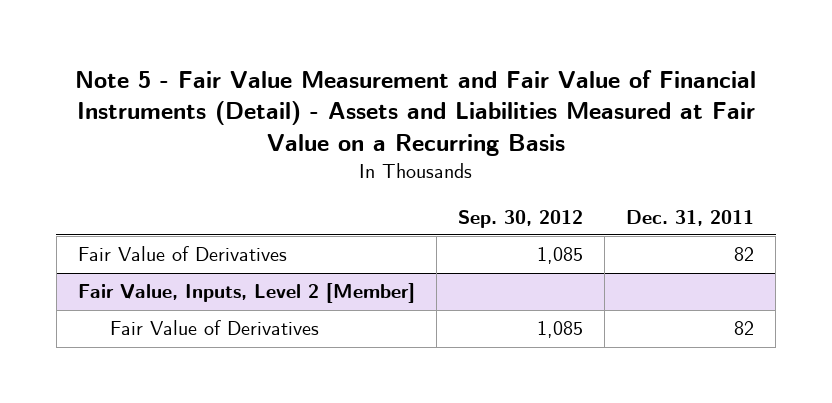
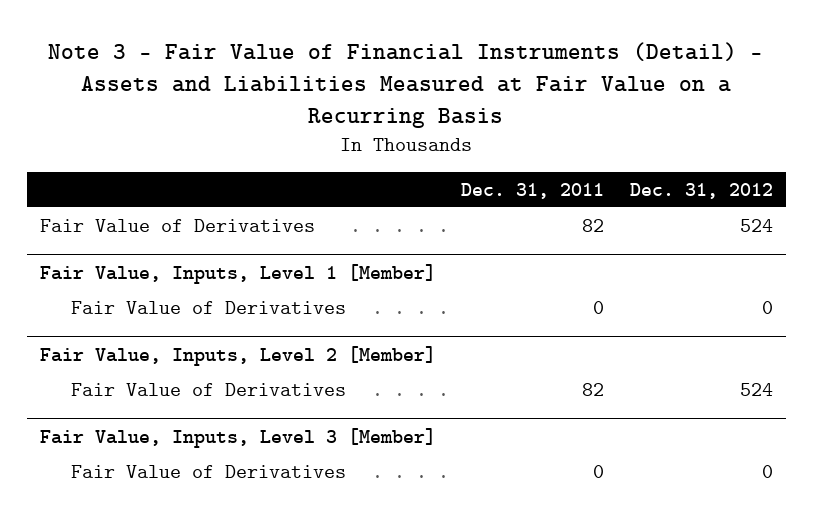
[75,69,757,156] Note 5 - Fair Value Measurement and Fair Value of Financial Instruments (Detail) - Assets and Liabilities Measured at Fair Value on a Recurring Basis -> [48,42,764,129] Note 3 - Fair Value of Financial Instruments (Detail) - Assets and Liabilities Measured at Fair Value on a Recurring Basis
[458,209,584,228] Sep. 30, 2012 -> none
none -> [629,182,773,199] Dec. 31, 2012
none -> [39,263,436,284] Fair Value, Inputs, Level 1 [Member]
none -> [71,300,347,314] Fair Value of Derivatives
none -> [39,427,436,448] Fair Value, Inputs, Level 3 [Member]
none -> [71,464,347,478] Fair Value of Derivatives

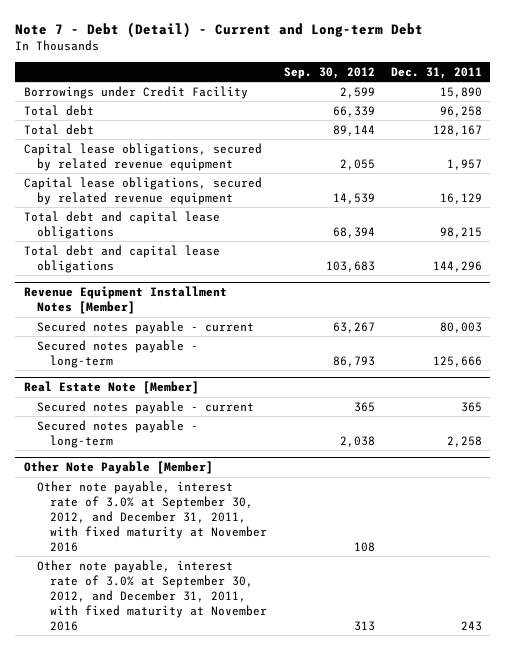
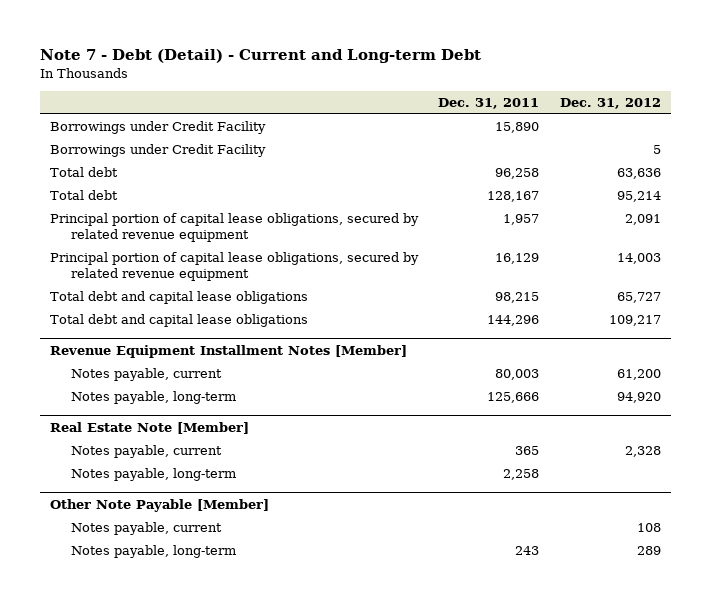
[283,66,375,79] Sep. 30, 2012 -> none
none -> [560,98,662,110] Dec. 31, 2012
none -> [49,144,266,158] Borrowings under Credit Facility
[23,142,262,171] Capital lease obligations, secured by related revenue equipment -> [49,213,419,243] Principal portion of capital lease obligations, secured by related revenue equipment
[23,176,262,205] Capital lease obligations, secured by related revenue equipment -> [49,252,419,282] Principal portion of capital lease obligations, secured by related revenue equipment
[37,320,255,334] Secured notes payable - current -> [70,368,222,382] Notes payable, current
[37,339,199,368] Secured notes payable - long-term -> [70,391,236,405] Notes payable, long-term
[37,400,255,414] Secured notes payable - current -> [70,445,222,459] Notes payable, current
[37,419,199,448] Secured notes payable - long-term -> [70,468,236,482] Notes payable, long-term
[37,480,268,552] Other note payable, interest rate of 3.0% at September 30, 2012, and December 31, 2011, with fixed maturity at November 2016 -> none
none -> [70,522,222,536] Notes payable, current
[37,559,268,631] Other note payable, interest rate of 3.0% at September 30, 2012, and December 31, 2011, with fixed maturity at November 2016 -> [70,545,236,559] Notes payable, long-term

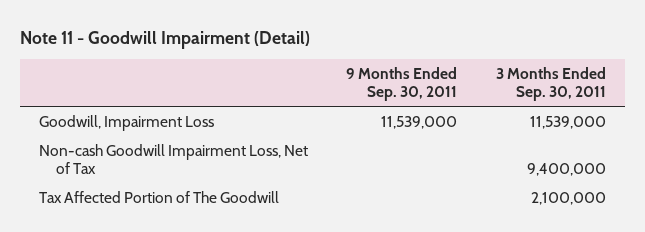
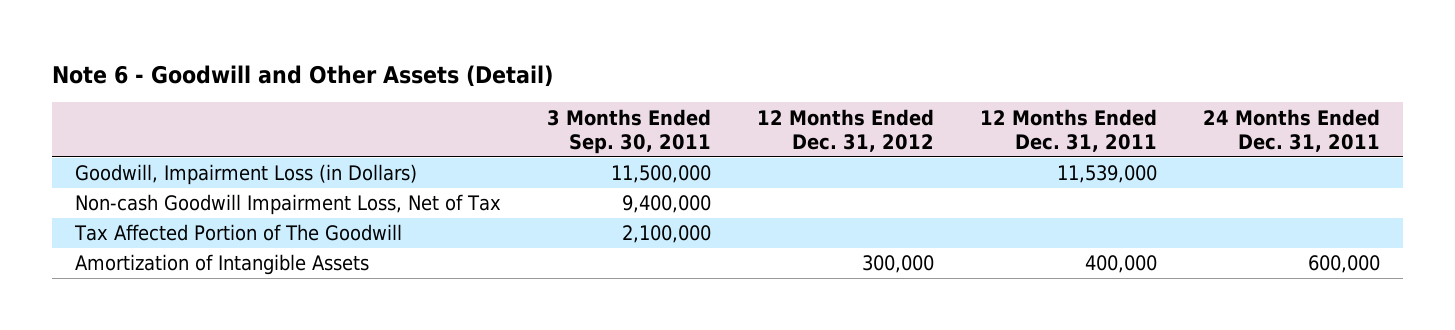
[19,30,310,49] Note 11 - Goodwill Impairment (Detail) -> [52,64,554,87] Note 6 - Goodwill and Other Assets (Detail)
[346,67,458,102] 9 Months Ended Sep. 30, 2011 -> none
none -> [756,108,934,152] 12 Months Ended Dec. 31, 2012
none -> [979,108,1157,152] 12 Months Ended Dec. 31, 2011
none -> [1202,108,1380,152] 24 Months Ended Dec. 31, 2011
[39,114,215,131] Goodwill, Impairment Loss -> [75,164,418,186] Goodwill, Impairment Loss (in Dollars)
[529,115,606,129] 11,539,000 -> [611,165,712,184] 11,500,000
none -> [75,254,370,276] Amortization of Intangible Assets

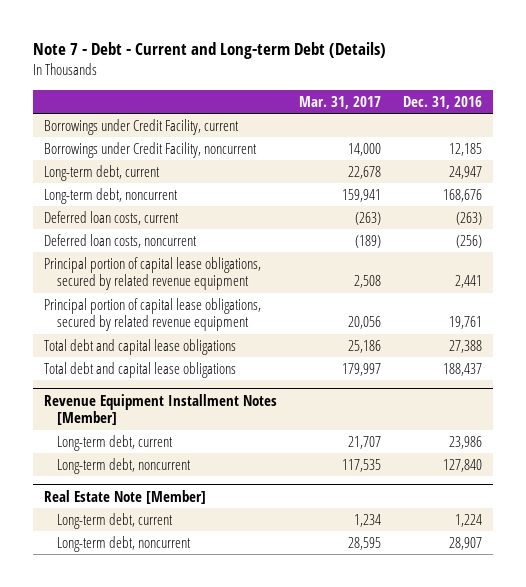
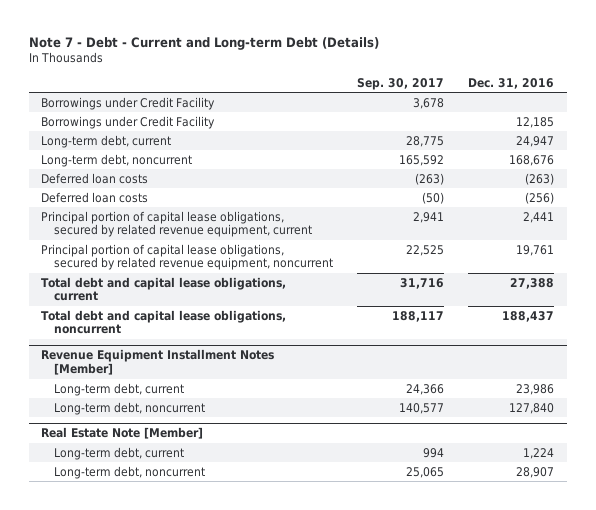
[298,95,381,109] Mar. 31, 2017 -> none
none -> [357,77,445,90] Sep. 30, 2017
[43,118,239,135] Borrowings under Credit Facility, current -> [41,96,216,110] Borrowings under Credit Facility
[43,141,257,158] Borrowings under Credit Facility, noncurrent -> [41,115,216,129] Borrowings under Credit Facility
[43,210,179,225] Deferred loan costs, current -> [41,172,149,184] Deferred loan costs
[43,233,197,248] Deferred loan costs, noncurrent -> [41,191,149,203] Deferred loan costs
[43,256,261,291] Principal portion of capital lease obligations, secured by related revenue equipment -> [41,210,312,238] Principal portion of capital lease obligations, secured by related revenue equipment, current
[43,297,261,332] Principal portion of capital lease obligations, secured by related revenue equipment -> [41,243,333,271] Principal portion of capital lease obligations, secured by related revenue equipment, noncurrent
[43,338,236,355] Total debt and capital lease obligations -> [41,276,287,302] Total debt and capital lease obligations, current
[43,361,236,378] Total debt and capital lease obligations -> [41,309,287,335] Total debt and capital lease obligations, noncurrent

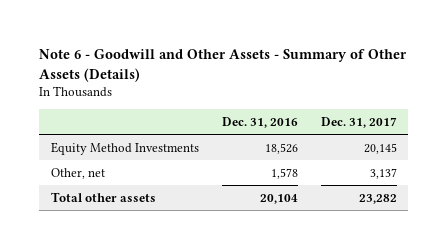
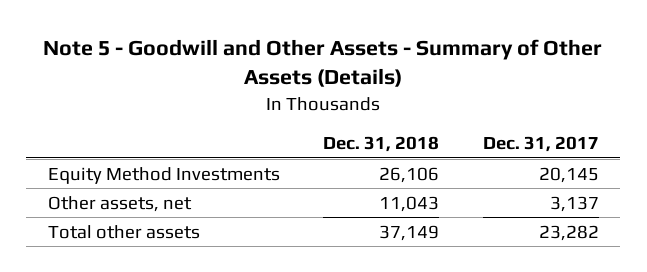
[39,49,408,83] Note 6 - Goodwill and Other Assets - Summary of Other Assets (Details) -> [43,39,603,88] Note 5 - Goodwill and Other Assets - Summary of Other Assets (Details)
[221,116,298,128] Dec. 31, 2016 -> none
none -> [323,136,440,153] Dec. 31, 2018
[50,167,105,179] Other, net -> [47,195,192,212] Other assets, net

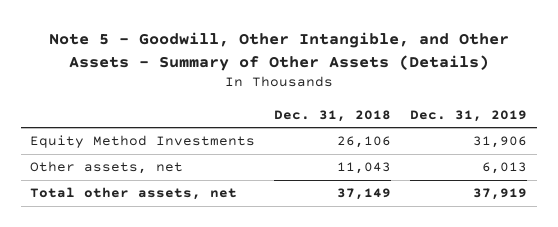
[43,39,603,88] Note 5 - Goodwill and Other Assets - Summary of Other Assets (Details) -> [48,31,509,71] Note 5 - Goodwill, Other Intangible, and Other Assets - Summary of Other Assets (Details)
[482,136,599,153] Dec. 31, 2017 -> none
none -> [410,109,528,122] Dec. 31, 2019
[47,224,200,239] Total other assets -> [30,187,238,201] Total other assets, net

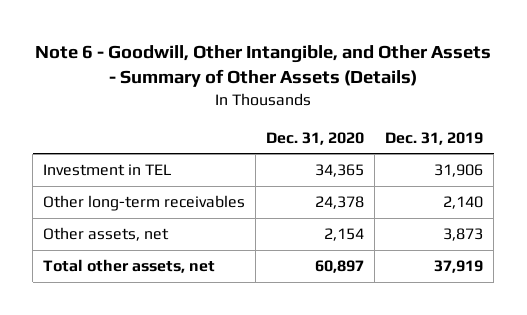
[48,31,509,71] Note 5 - Goodwill, Other Intangible, and Other Assets - Summary of Other Assets (Details) -> [35,45,492,88] Note 6 - Goodwill, Other Intangible, and Other Assets - Summary of Other Assets (Details)
[274,109,392,122] Dec. 31, 2018 -> none
none -> [266,131,365,145] Dec. 31, 2020
[30,135,256,149] Equity Method Investments -> [43,164,172,177] Investment in TEL
none -> [43,195,246,212] Other long-term receivables
[482,162,528,175] 6,013 -> [443,228,484,242] 3,873

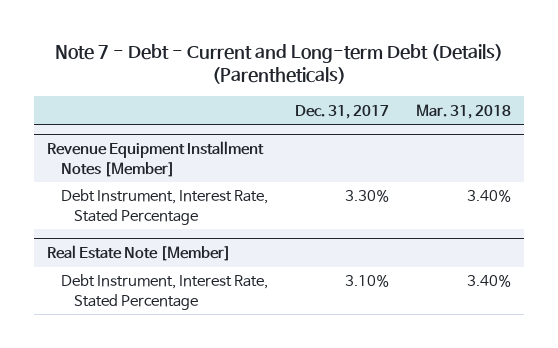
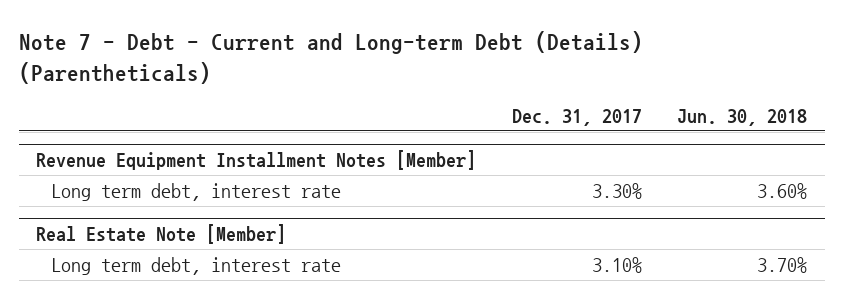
[415,103,511,119] Mar. 31, 2018 -> none
none -> [677,108,808,126] Jun. 30, 2018
[60,189,268,225] Debt Instrument, Interest Rate, Stated Percentage -> [51,182,342,201] Long term debt, interest rate
[60,274,268,310] Debt Instrument, Interest Rate, Stated Percentage -> [51,256,342,275] Long term debt, interest rate

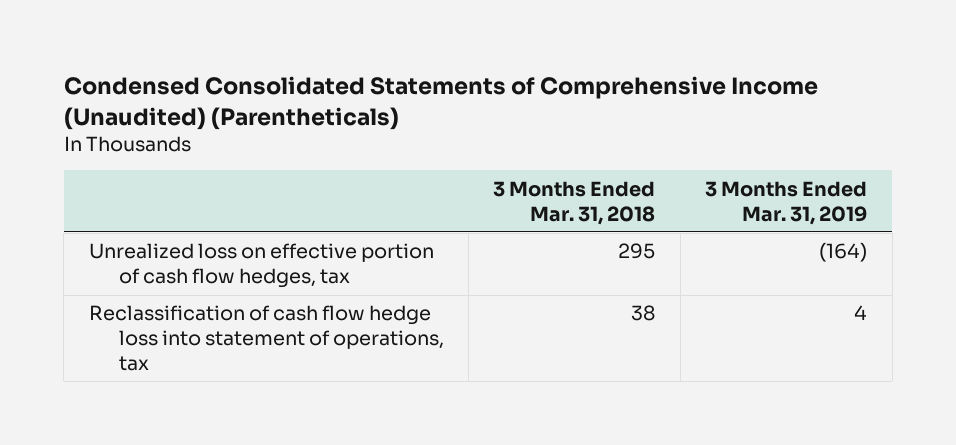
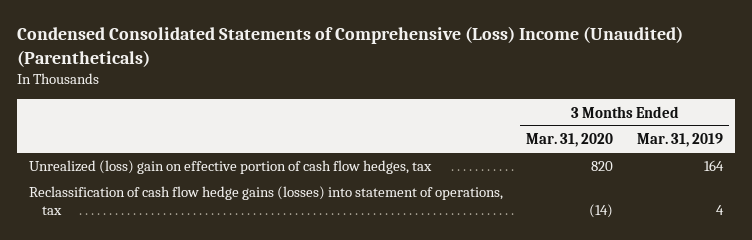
[63,76,818,130] Condensed Consolidated Statements of Comprehensive Income (Unaudited) (Parentheticals) -> [16,26,683,67] Condensed Consolidated Statements of Comprehensive (Loss) Income (Unaudited) (Parentheticals)
[493,180,656,225] 3 Months Ended Mar. 31, 2018 -> none
none -> [526,133,614,148] Mar. 31, 2020
[88,243,434,289] Unrealized loss on effective portion of cash flow hedges, tax -> [28,160,432,175] Unrealized (loss) gain on effective portion of cash flow hedges, tax
[819,242,868,263] (164) -> [704,160,725,172] 164
[88,305,444,371] Reclassification of cash flow hedge loss into statement of operations, tax -> [28,186,503,215] Reclassification of cash flow hedge gains (losses) into statement of operations, tax

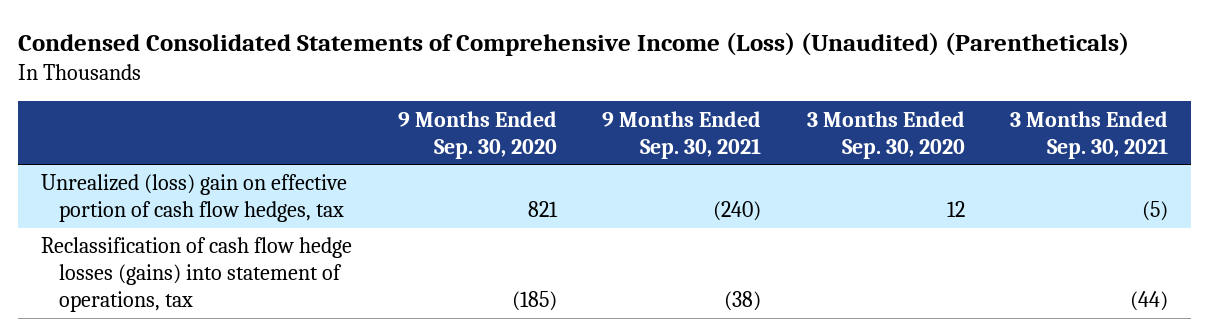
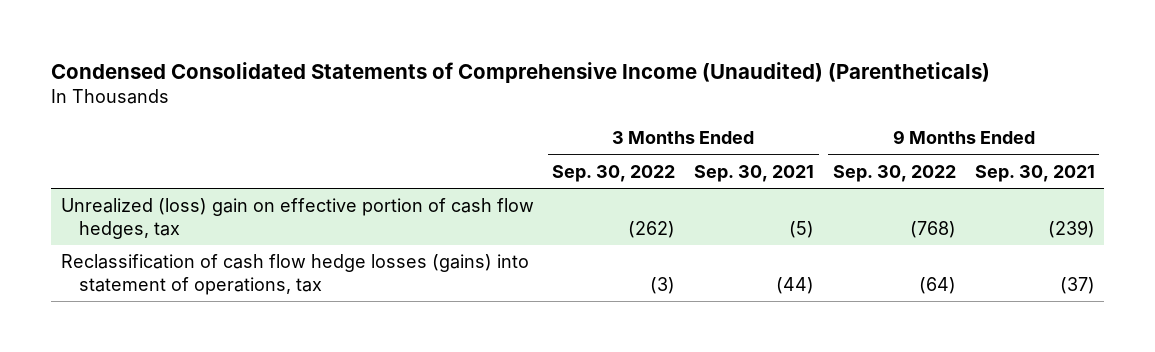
[18,32,1130,57] Condensed Consolidated Statements of Comprehensive Income (Loss) (Unaudited) (Parentheticals) -> [51,61,991,83] Condensed Consolidated Statements of Comprehensive Income (Unaudited) (Parentheticals)
[397,110,557,159] 9 Months Ended Sep. 30, 2020 -> none
[806,110,965,159] 3 Months Ended Sep. 30, 2020 -> none
none -> [552,164,676,182] Sep. 30, 2022
none -> [832,164,956,182] Sep. 30, 2022
[713,201,762,222] (240) -> [1047,220,1095,239] (239)
[724,291,762,312] (38) -> [1059,277,1095,295] (37)

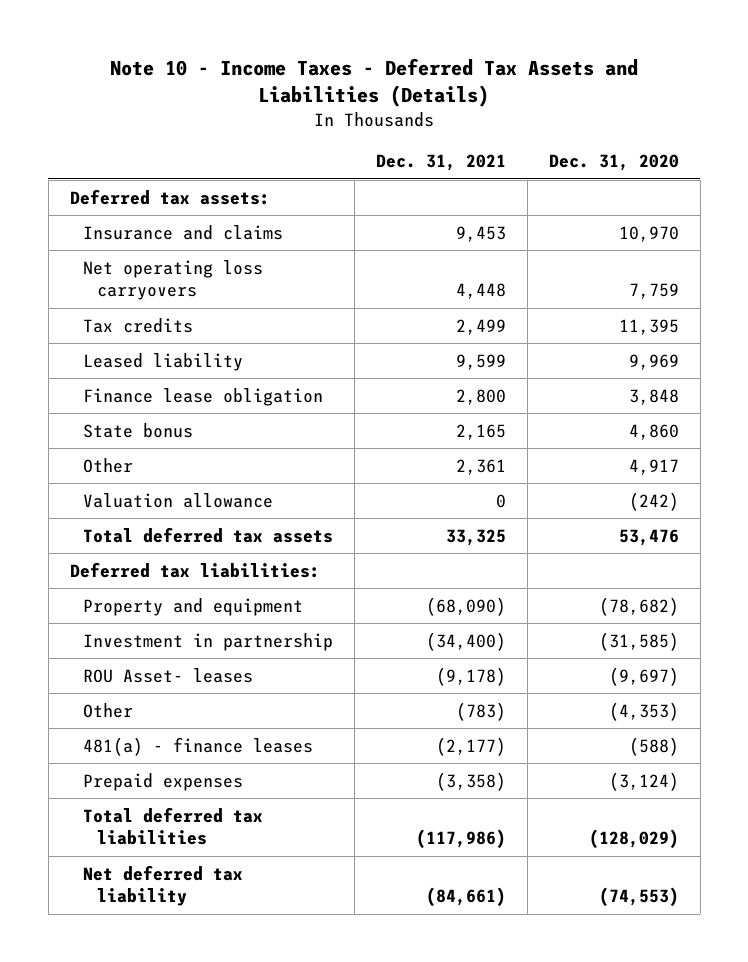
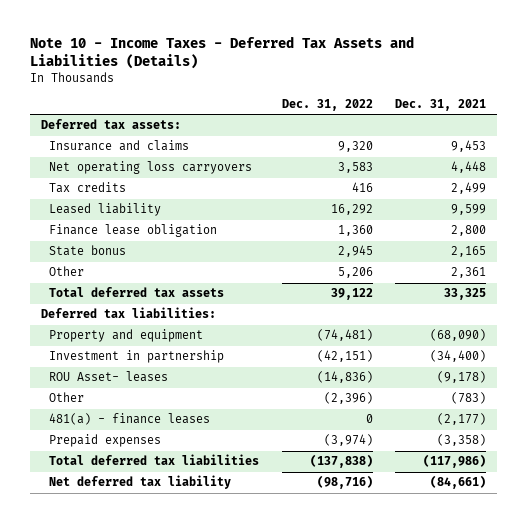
[548,154,679,172] Dec. 31, 2020 -> none
none -> [281,98,373,111] Dec. 31, 2022
[83,492,274,508] Valuation allowance -> none

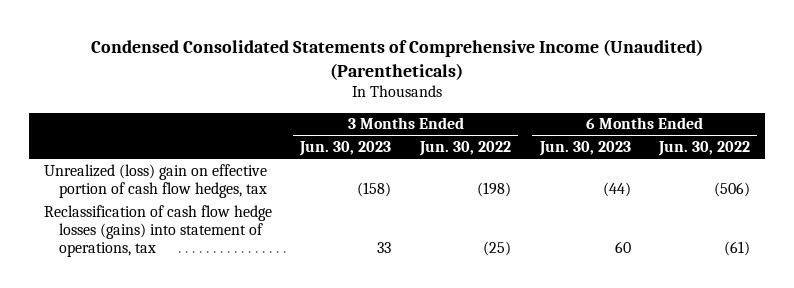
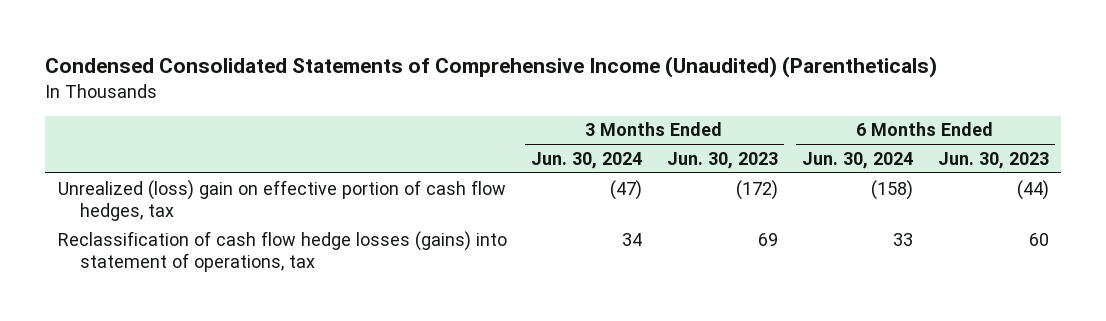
[418,141,511,157] Jun. 30, 2022 -> none
[658,141,751,157] Jun. 30, 2022 -> none
none -> [531,151,643,169] Jun. 30, 2024
none -> [802,151,914,169] Jun. 30, 2024
[357,181,392,197] (158) -> [735,179,778,200] (172)
[377,241,392,253] 33 -> [757,232,778,246] 69

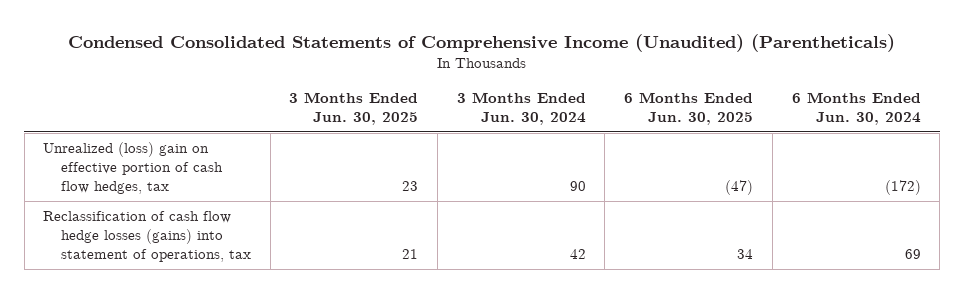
[666,151,778,169] Jun. 30, 2023 -> none
[937,151,1049,169] Jun. 30, 2023 -> none
none -> [289,92,419,126] 3 Months Ended Jun. 30, 2025
none -> [624,92,754,126] 6 Months Ended Jun. 30, 2025
[610,179,643,200] (47) -> [569,180,586,191] 90
[871,179,914,200] (158) -> [884,179,921,195] (172)
[622,232,643,246] 34 -> [569,248,586,259] 42
[893,232,914,246] 33 -> [904,248,921,259] 69

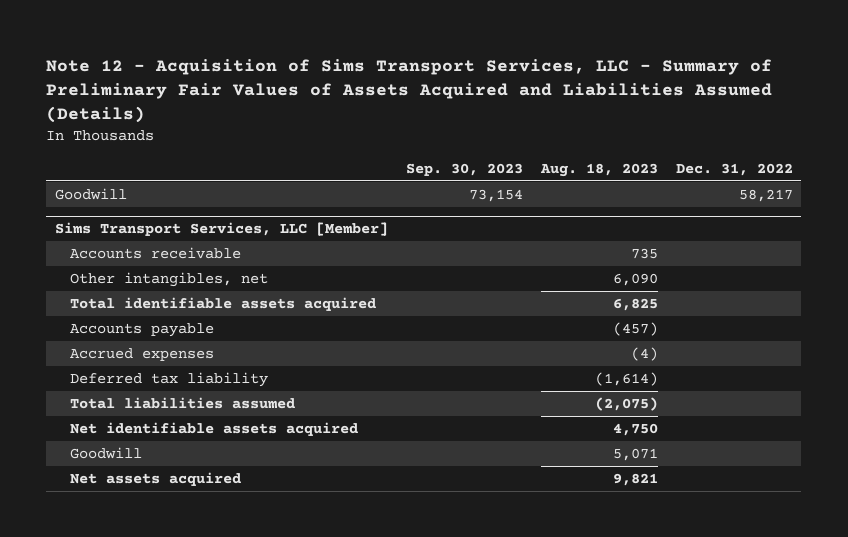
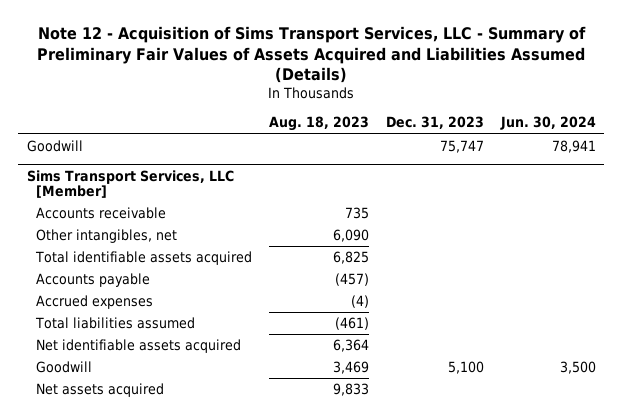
[406,162,524,176] Sep. 30, 2023 -> none
[675,162,793,176] Dec. 31, 2022 -> none
none -> [386,116,485,130] Dec. 31, 2023
none -> [500,116,597,131] Jun. 30, 2024
[69,371,268,387] Deferred tax liability -> none
[594,396,658,411] (2,075) -> [335,316,370,330] (461)
[612,422,658,436] 4,750 -> [333,338,370,352] 6,364
[612,447,658,461] 5,071 -> [333,360,370,374] 3,469
[612,472,658,486] 9,821 -> [333,382,370,396] 9,833

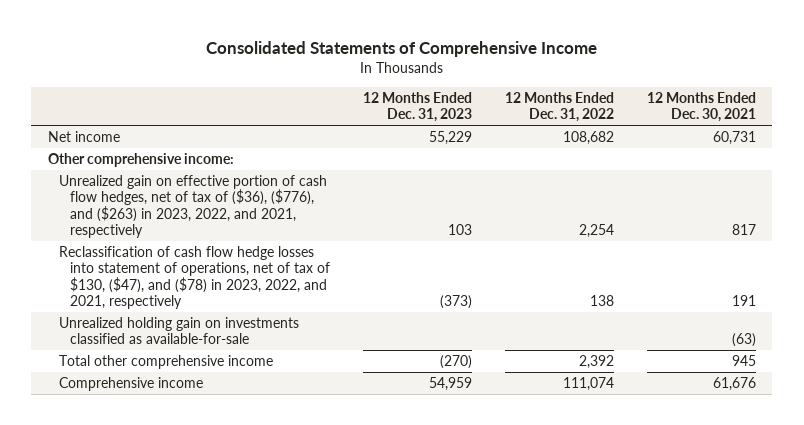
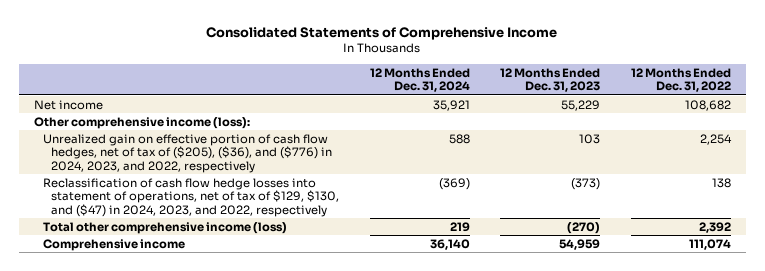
[646,92,756,123] 12 Months Ended Dec. 30, 2021 -> none
none -> [369,67,470,93] 12 Months Ended Dec. 31, 2024
[58,316,299,345] Unrealized holding gain on investments classified as available-for-sale -> none
[47,152,234,167] Other comprehensive income: -> [34,116,251,129] Other comprehensive income (loss):
[58,174,327,239] Unrealized gain on effective portion of cash flow hedges, net of tax of ($36), ($776), and ($263) in 2023, 2022, and 2021, respectively -> [42,133,333,173] Unrealized gain on effective portion of cash flow hedges, net of tax of ($205), ($36), and ($776) in 2024, 2023, and 2022, respectively
[58,245,330,310] Reclassification of cash flow hedge losses into statement of operations, net of tax of $130, ($47), and ($78) in 2023, 2022, and 2021, respectively -> [42,177,340,217] Reclassification of cash flow hedge losses into statement of operations, net of tax of $129, $130, and ($47) in 2024, 2023, and 2022, respectively
[58,354,273,369] Total other comprehensive income -> [42,221,287,234] Total other comprehensive income (loss)

